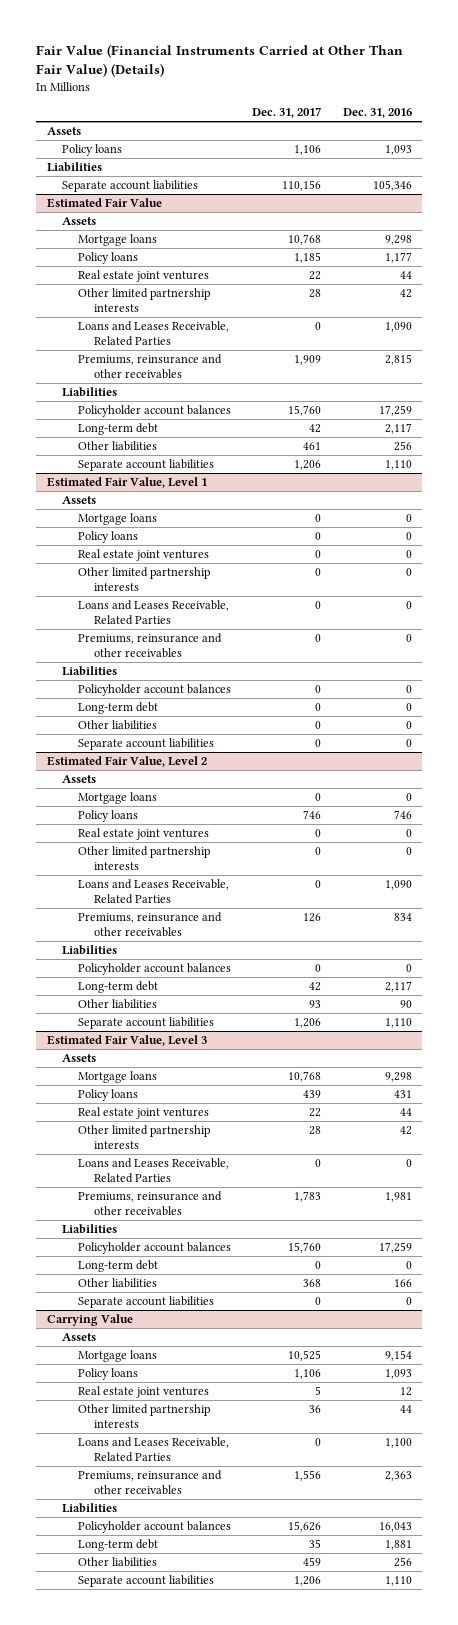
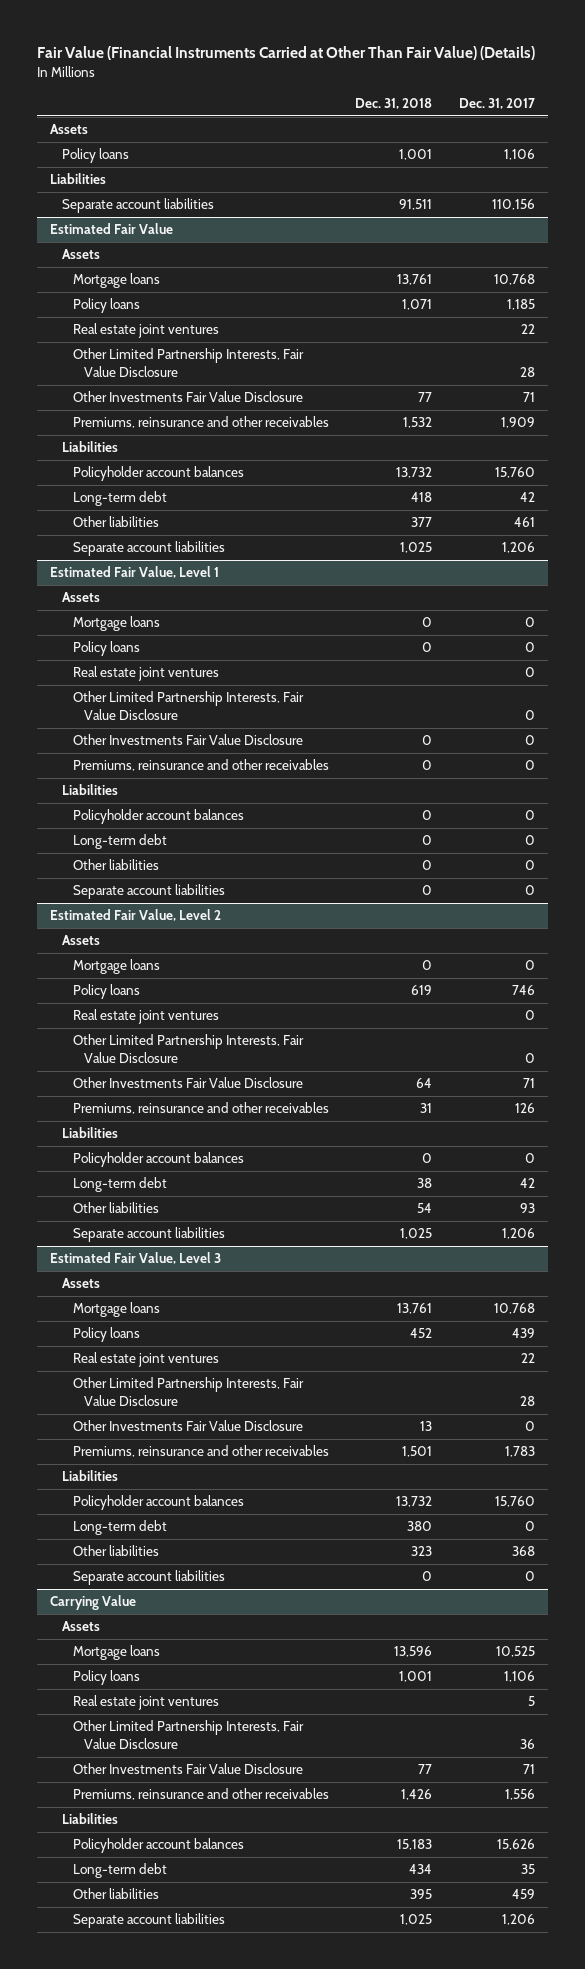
[342,108,412,119] Dec. 31, 2016 -> none
none -> [355,97,433,109] Dec. 31, 2018
[78,321,230,347] Loans and Leases Receivable, Related Parties -> none
[78,288,211,313] Other limited partnership interests -> [72,348,304,377] Other Limited Partnership Interests, Fair Value Disclosure
none -> [72,391,303,403] Other Investments Fair Value Disclosure
[78,600,230,626] Loans and Leases Receivable, Related Parties -> none
[78,567,211,592] Other limited partnership interests -> [72,691,304,720] Other Limited Partnership Interests, Fair Value Disclosure
none -> [72,734,303,746] Other Investments Fair Value Disclosure
[78,879,230,905] Loans and Leases Receivable, Related Parties -> none
[78,846,211,871] Other limited partnership interests -> [72,1034,304,1063] Other Limited Partnership Interests, Fair Value Disclosure
none -> [72,1077,303,1089] Other Investments Fair Value Disclosure
[78,1158,230,1184] Loans and Leases Receivable, Related Parties -> none
[78,1125,211,1150] Other limited partnership interests -> [72,1377,304,1406] Other Limited Partnership Interests, Fair Value Disclosure
none -> [72,1420,303,1432] Other Investments Fair Value Disclosure
[78,1437,230,1463] Loans and Leases Receivable, Related Parties -> none
[78,1404,211,1429] Other limited partnership interests -> [72,1720,304,1749] Other Limited Partnership Interests, Fair Value Disclosure
none -> [72,1763,303,1775] Other Investments Fair Value Disclosure

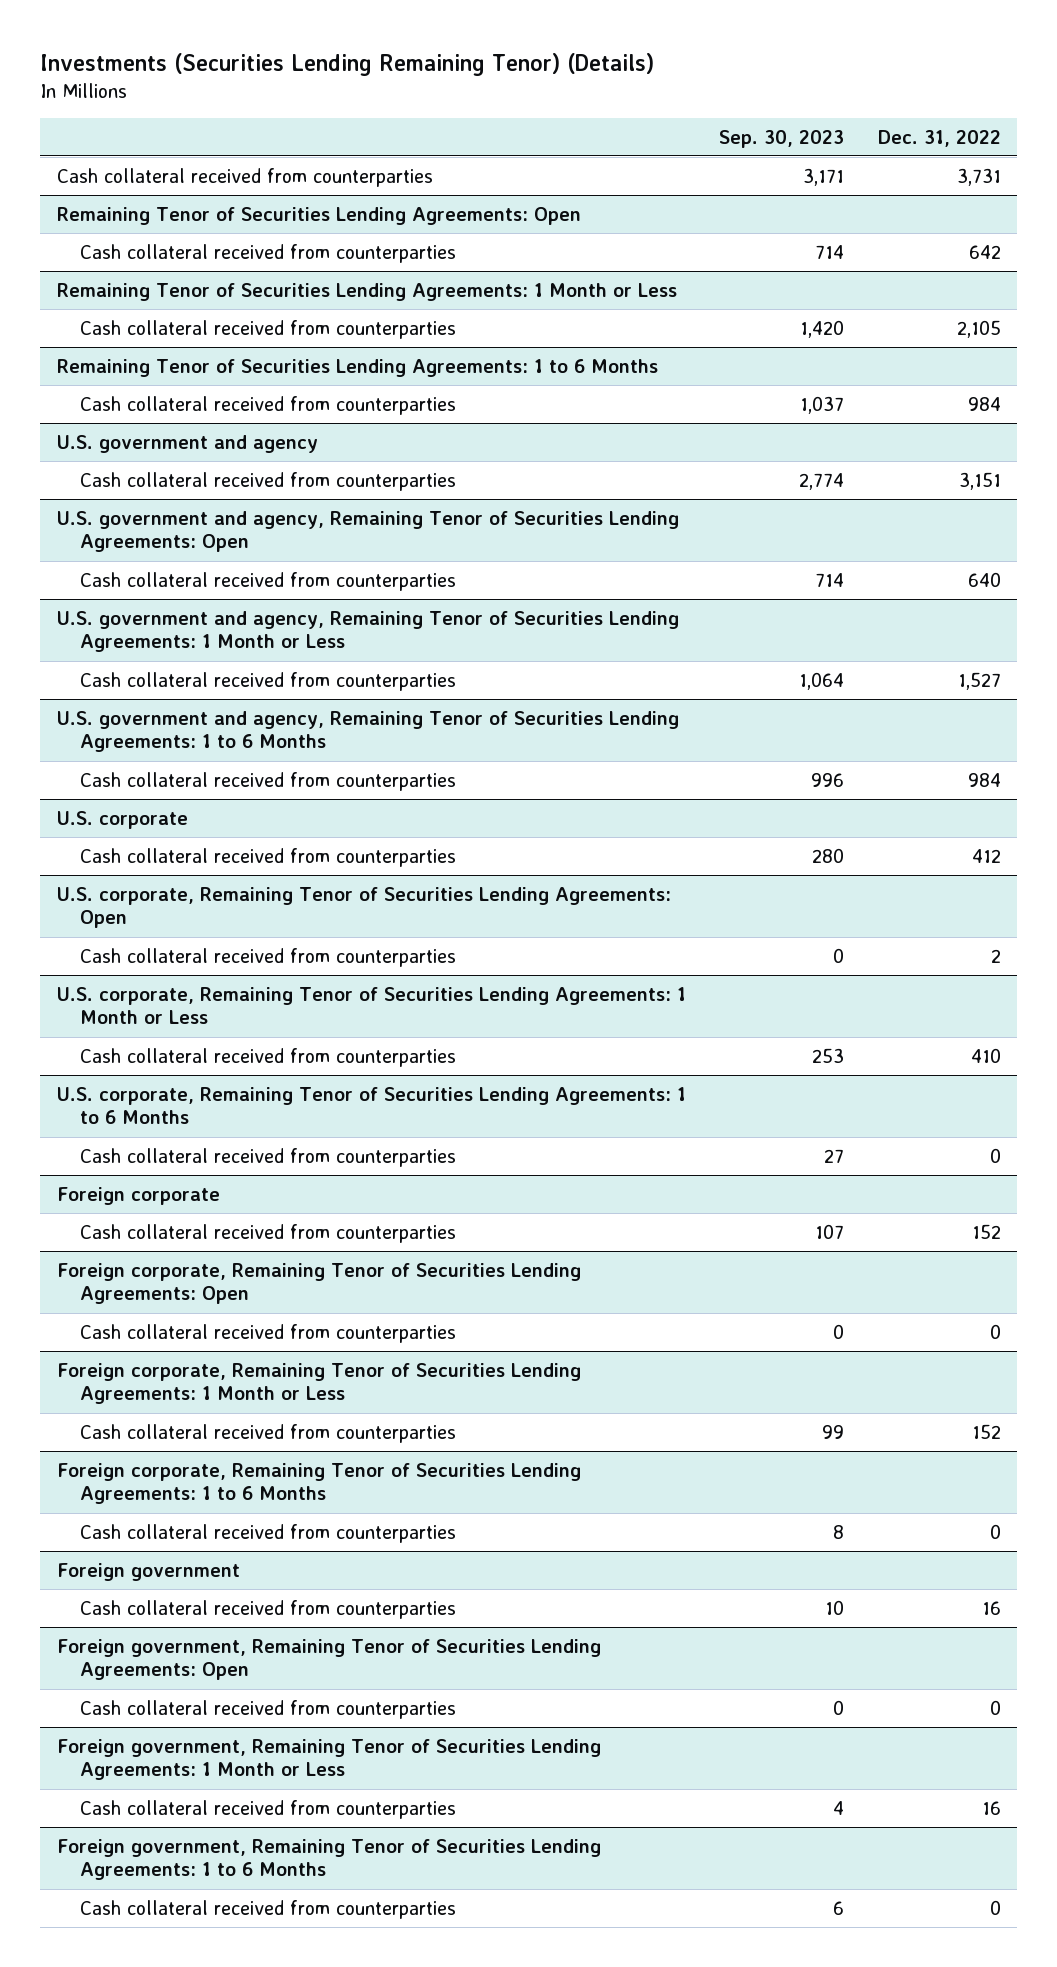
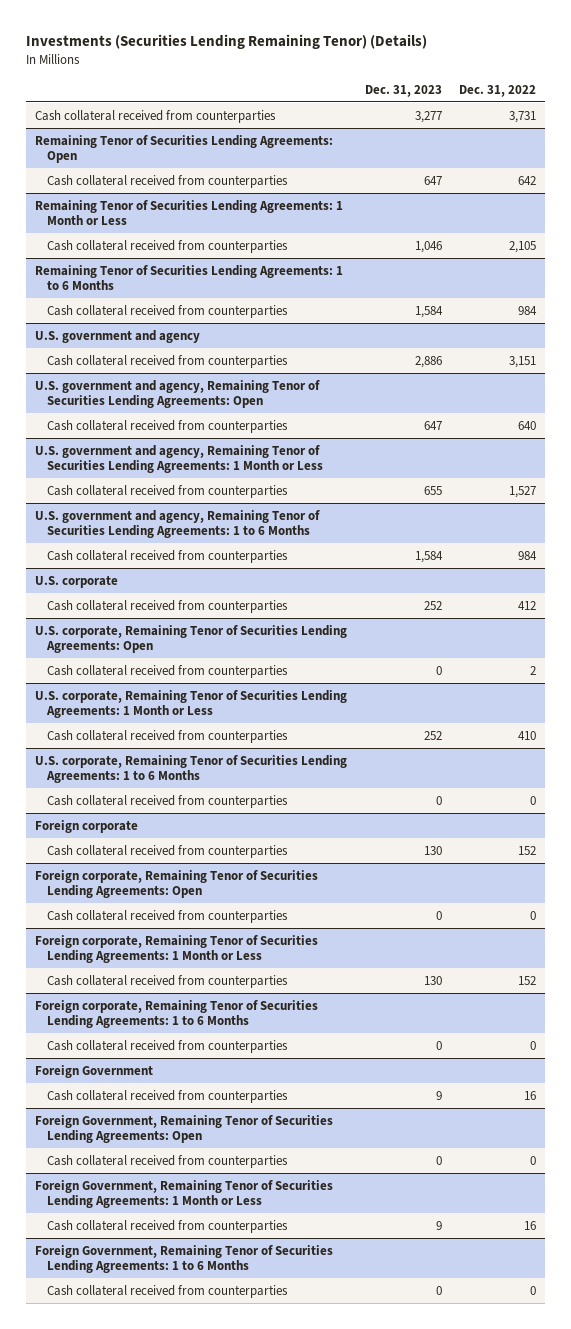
[719,129,845,148] Sep. 30, 2023 -> none
none -> [364,84,442,97] Dec. 31, 2023
[56,1562,240,1581] Foreign government -> [35,1064,154,1078] Foreign Government
[56,1638,601,1681] Foreign government, Remaining Tenor of Securities Lending Agreements: Open -> [35,1114,334,1144] Foreign Government, Remaining Tenor of Securities Lending Agreements: Open
[56,1738,601,1781] Foreign government, Remaining Tenor of Securities Lending Agreements: 1 Month or Less -> [35,1179,334,1209] Foreign Government, Remaining Tenor of Securities Lending Agreements: 1 Month or Less
[56,1838,601,1881] Foreign government, Remaining Tenor of Securities Lending Agreements: 1 to 6 Months -> [35,1244,334,1274] Foreign Government, Remaining Tenor of Securities Lending Agreements: 1 to 6 Months

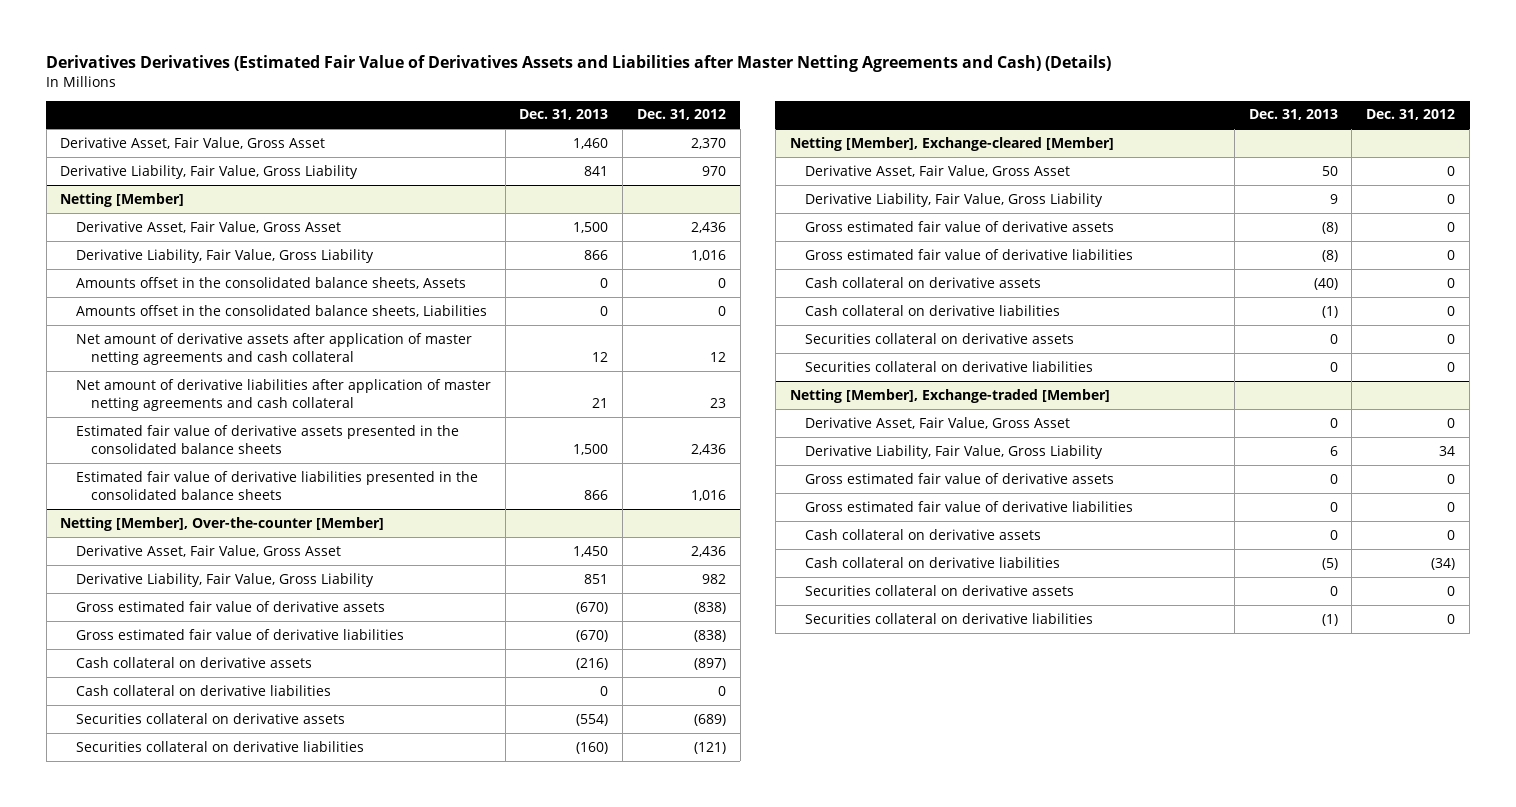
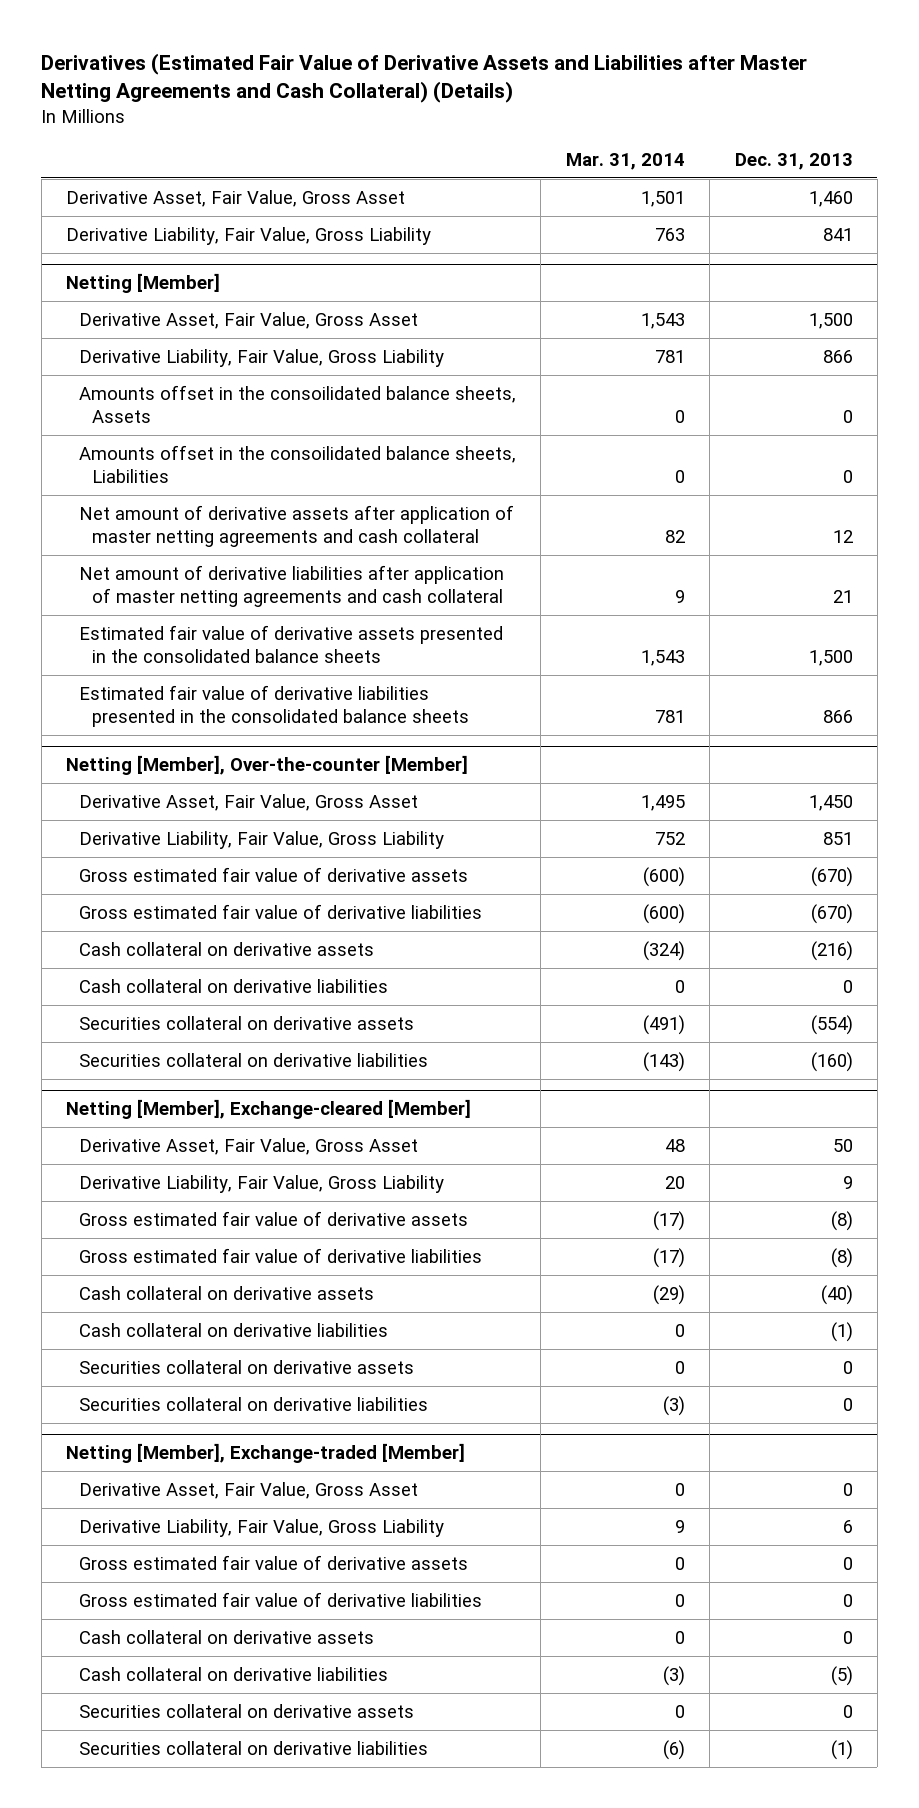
[46,54,1112,72] Derivatives Derivatives (Estimated Fair Value of Derivatives Assets and Liabilities after Master Netting Agreements and Cash) (Details) -> [41,52,808,104] Derivatives (Estimated Fair Value of Derivative Assets and Liabilities after Master Netting Agreements and Cash Collateral) (Details)
[637,109,727,121] Dec. 31, 2012 -> none
none -> [565,153,685,171] Mar. 31, 2014
[75,276,466,289] Amounts offset in the consolidated balance sheets, Assets -> [79,384,517,424] Amounts offset in the consoilidated balance sheets, Assets
[75,304,487,317] Amounts offset in the consolidated balance sheets, Liabilities -> [79,444,517,484] Amounts offset in the consoilidated balance sheets, Liabilities

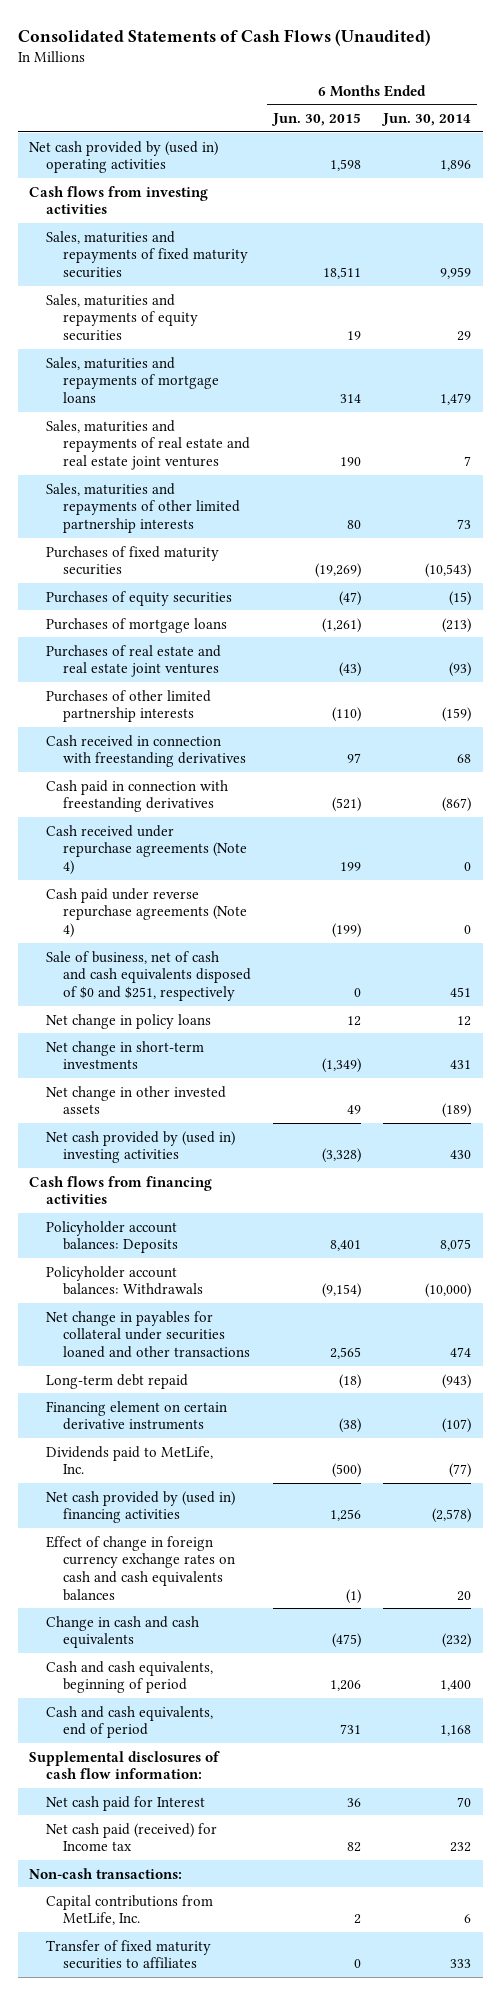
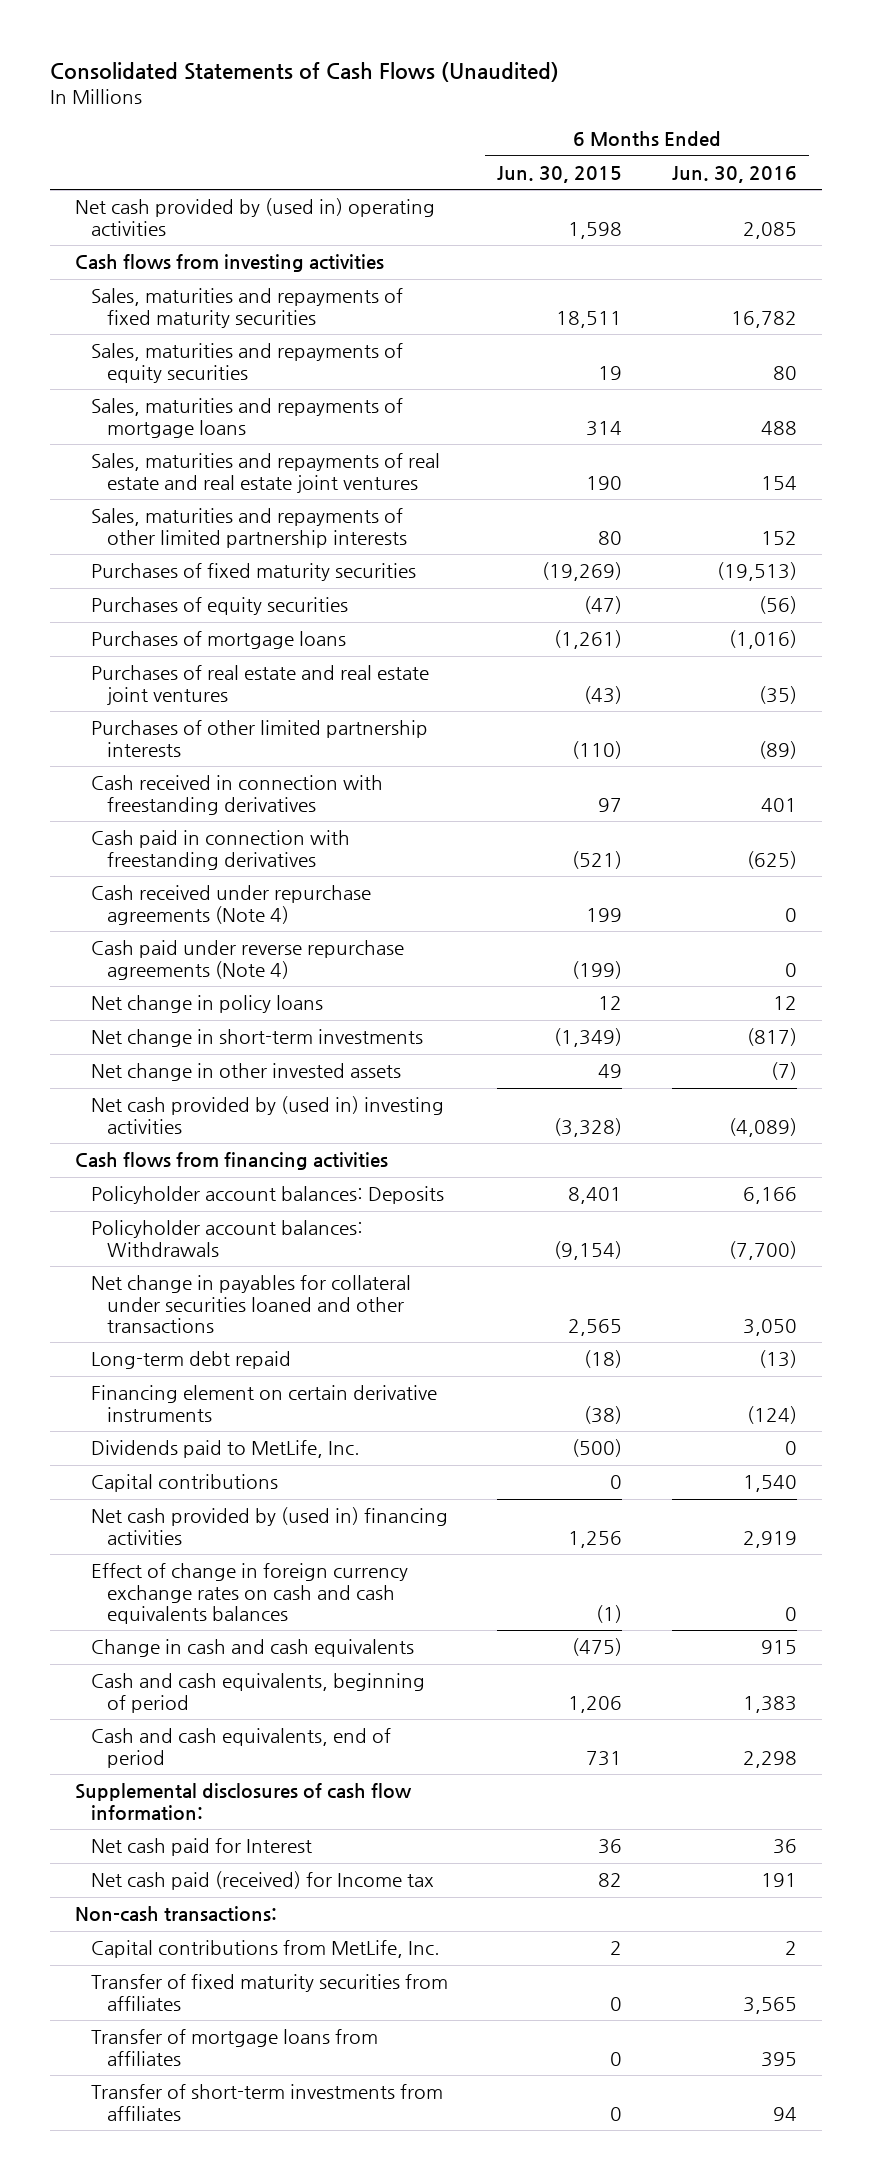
[381,113,472,127] Jun. 30, 2014 -> none
none -> [671,165,797,183] Jun. 30, 2016
[45,950,251,1001] Sale of business, net of cash and cash equivalents disposed of $0 and $251, respectively -> none
none -> [90,1474,278,1493] Capital contributions
[45,1939,211,1970] Transfer of fixed maturity securities to affiliates -> [90,1974,448,2011] Transfer of fixed maturity securities from affiliates
none -> [90,2029,378,2066] Transfer of mortgage loans from affiliates
none -> [90,2084,443,2121] Transfer of short-term investments from affiliates

